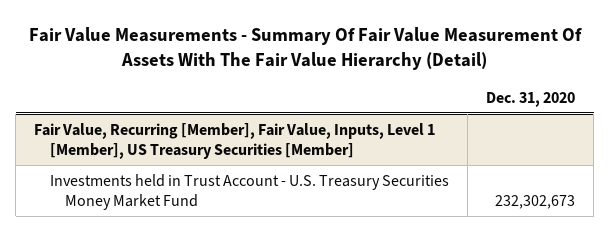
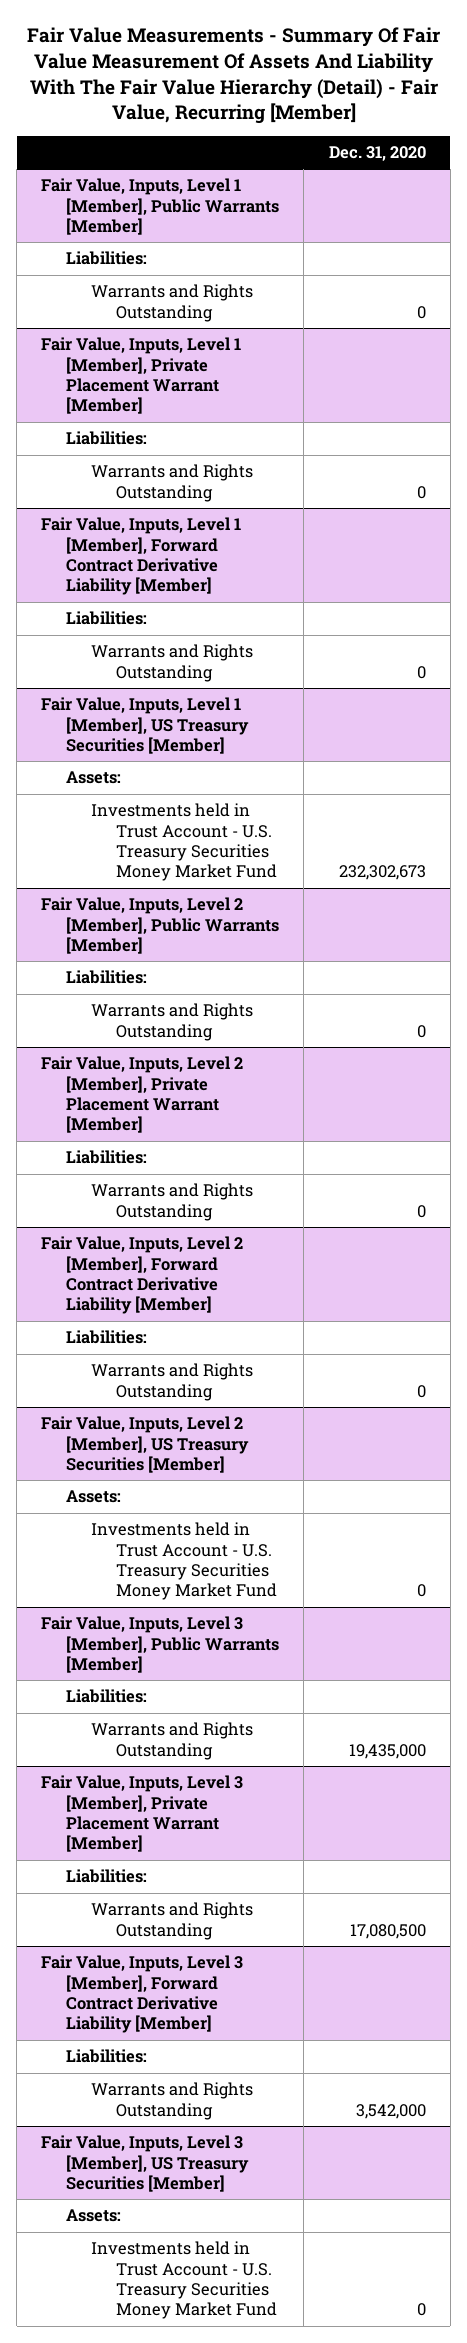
[28,26,582,70] Fair Value Measurements - Summary Of Fair Value Measurement Of Assets With The Fair Value Hierarchy (Detail) -> [26,27,440,125] Fair Value Measurements - Summary Of Fair Value Measurement Of Assets And Liability With The Fair Value Hierarchy (Detail) - Fair Value, Recurring [Member]
none -> [41,178,280,235] Fair Value, Inputs, Level 1 [Member], Public Warrants [Member]
none -> [66,251,148,266] Liabilities:
none -> [91,284,254,322] Warrants and Rights Outstanding
none -> [41,337,242,415] Fair Value, Inputs, Level 1 [Member], Private Placement Warrant [Member]
none -> [66,431,148,446] Liabilities:
none -> [91,464,254,502] Warrants and Rights Outstanding
none -> [41,517,242,596] Fair Value, Inputs, Level 1 [Member], Forward Contract Derivative Liability [Member]
none -> [66,611,148,626] Liabilities:
none -> [91,644,254,682] Warrants and Rights Outstanding
[34,122,436,160] Fair Value, Recurring [Member], Fair Value, Inputs, Level 1 [Member], US Treasury Securities [Member] -> [41,697,250,754] Fair Value, Inputs, Level 1 [Member], US Treasury Securities [Member]
none -> [66,771,122,785] Assets:
none -> [41,897,280,954] Fair Value, Inputs, Level 2 [Member], Public Warrants [Member]
none -> [66,970,148,985] Liabilities:
none -> [91,1003,254,1041] Warrants and Rights Outstanding
none -> [41,1056,244,1134] Fair Value, Inputs, Level 2 [Member], Private Placement Warrant [Member]
none -> [66,1150,148,1165] Liabilities:
none -> [91,1183,254,1221] Warrants and Rights Outstanding
none -> [41,1236,244,1315] Fair Value, Inputs, Level 2 [Member], Forward Contract Derivative Liability [Member]
none -> [66,1330,148,1345] Liabilities:
none -> [91,1363,254,1401] Warrants and Rights Outstanding
none -> [41,1416,250,1473] Fair Value, Inputs, Level 2 [Member], US Treasury Securities [Member]
none -> [66,1490,122,1504] Assets:
none -> [91,1522,277,1601] Investments held in Trust Account - U.S. Treasury Securities Money Market Fund
none -> [41,1616,280,1673] Fair Value, Inputs, Level 3 [Member], Public Warrants [Member]
none -> [66,1689,148,1704] Liabilities:
none -> [91,1722,254,1760] Warrants and Rights Outstanding
none -> [41,1775,244,1853] Fair Value, Inputs, Level 3 [Member], Private Placement Warrant [Member]
none -> [66,1869,148,1884] Liabilities:
none -> [91,1902,254,1940] Warrants and Rights Outstanding
none -> [41,1955,244,2034] Fair Value, Inputs, Level 3 [Member], Forward Contract Derivative Liability [Member]
none -> [66,2049,148,2064] Liabilities:
none -> [91,2082,254,2120] Warrants and Rights Outstanding
none -> [41,2135,250,2192] Fair Value, Inputs, Level 3 [Member], US Treasury Securities [Member]
none -> [66,2209,122,2223] Assets:
none -> [91,2241,277,2320] Investments held in Trust Account - U.S. Treasury Securities Money Market Fund

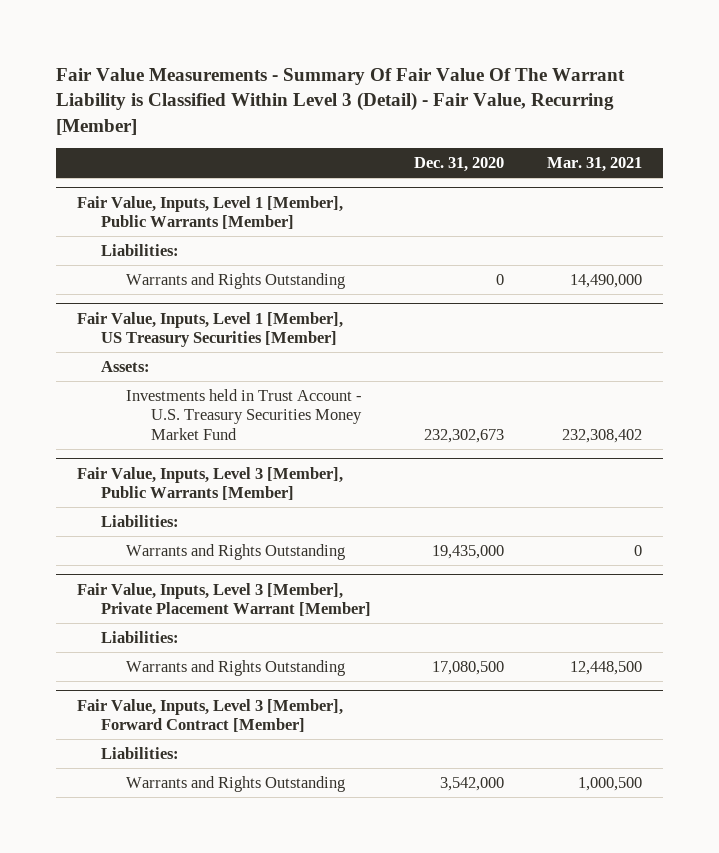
[26,27,440,125] Fair Value Measurements - Summary Of Fair Value Measurement Of Assets And Liability With The Fair Value Hierarchy (Detail) - Fair Value, Recurring [Member] -> [55,68,625,135] Fair Value Measurements - Summary Of Fair Value Of The Warrant Liability is Classified Within Level 3 (Detail) - Fair Value, Recurring [Member]
none -> [546,157,642,173] Mar. 31, 2021
[41,337,242,415] Fair Value, Inputs, Level 1 [Member], Private Placement Warrant [Member] -> none
[66,431,148,446] Liabilities: -> none
[91,464,254,502] Warrants and Rights Outstanding -> none
[41,517,242,596] Fair Value, Inputs, Level 1 [Member], Forward Contract Derivative Liability [Member] -> none
[66,611,148,626] Liabilities: -> none
[91,644,254,682] Warrants and Rights Outstanding -> none
[41,897,280,954] Fair Value, Inputs, Level 2 [Member], Public Warrants [Member] -> none
[66,970,148,985] Liabilities: -> none
[91,1003,254,1041] Warrants and Rights Outstanding -> none
[41,1056,244,1134] Fair Value, Inputs, Level 2 [Member], Private Placement Warrant [Member] -> none
[66,1150,148,1165] Liabilities: -> none
[91,1183,254,1221] Warrants and Rights Outstanding -> none
[41,1236,244,1315] Fair Value, Inputs, Level 2 [Member], Forward Contract Derivative Liability [Member] -> none
[66,1330,148,1345] Liabilities: -> none
[91,1363,254,1401] Warrants and Rights Outstanding -> none
[41,1416,250,1473] Fair Value, Inputs, Level 2 [Member], US Treasury Securities [Member] -> none
[66,1490,122,1504] Assets: -> none
[91,1522,277,1601] Investments held in Trust Account - U.S. Treasury Securities Money Market Fund -> none
[41,1955,244,2034] Fair Value, Inputs, Level 3 [Member], Forward Contract Derivative Liability [Member] -> [76,698,343,733] Fair Value, Inputs, Level 3 [Member], Forward Contract [Member]
[41,2135,250,2192] Fair Value, Inputs, Level 3 [Member], US Treasury Securities [Member] -> none
[66,2209,122,2223] Assets: -> none
[91,2241,277,2320] Investments held in Trust Account - U.S. Treasury Securities Money Market Fund -> none

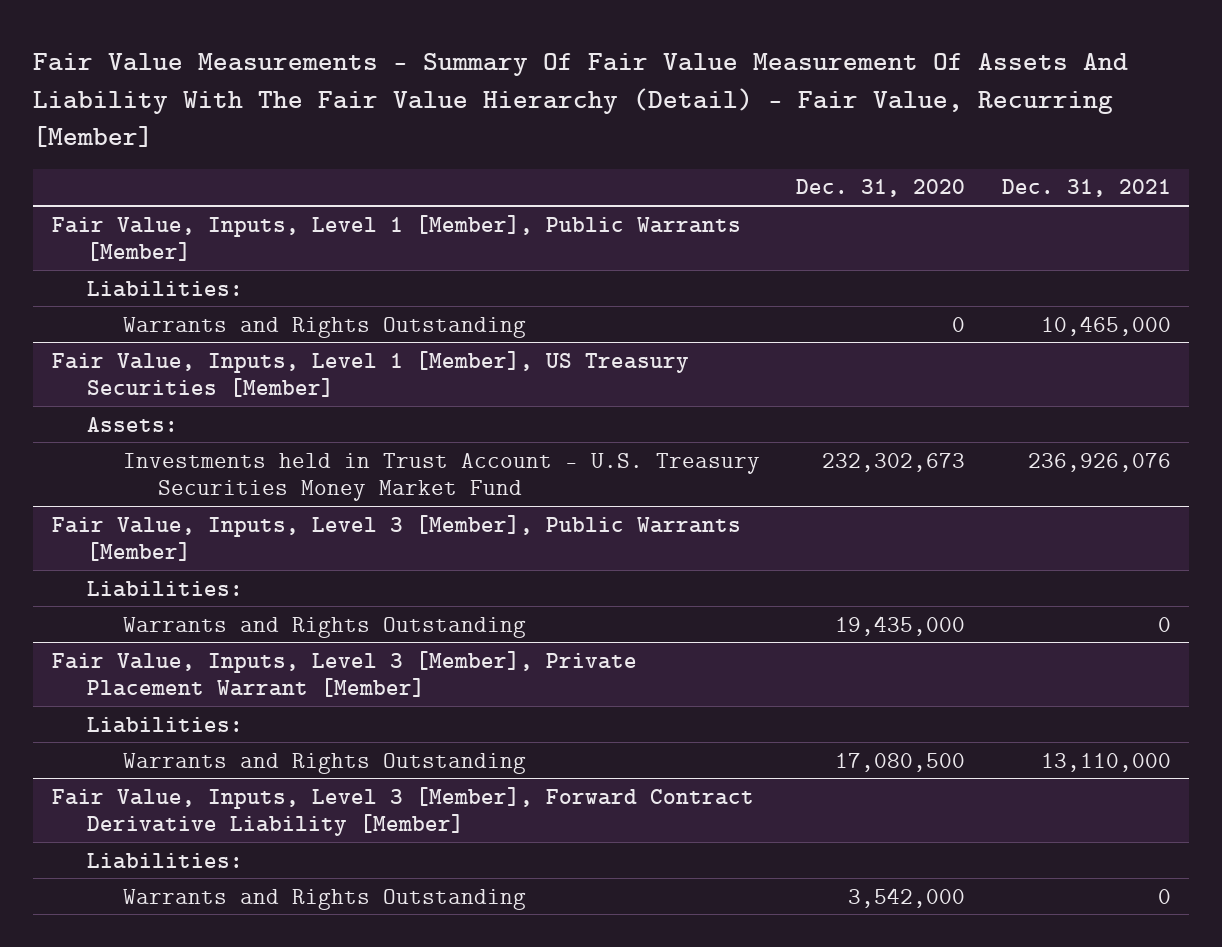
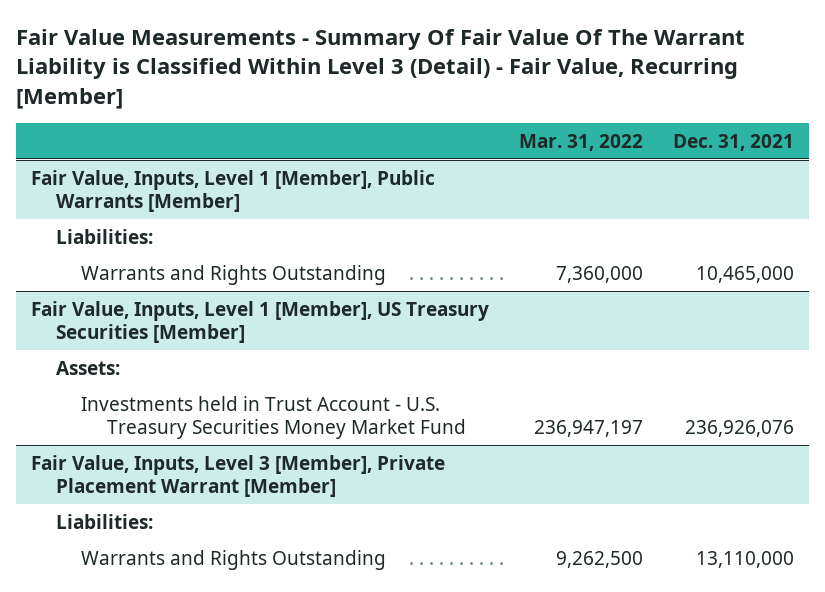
[33,53,1129,147] Fair Value Measurements - Summary Of Fair Value Measurement Of Assets And Liability With The Fair Value Hierarchy (Detail) - Fair Value, Recurring [Member] -> [15,28,745,109] Fair Value Measurements - Summary Of Fair Value Of The Warrant Liability is Classified Within Level 3 (Detail) - Fair Value, Recurring [Member]
[796,179,966,198] Dec. 31, 2020 -> none
none -> [518,133,643,151] Mar. 31, 2022
[51,514,741,562] Fair Value, Inputs, Level 3 [Member], Public Warrants [Member] -> none
[87,580,244,597] Liabilities: -> none
[122,616,526,638] Warrants and Rights Outstanding -> none
[51,786,754,837] Fair Value, Inputs, Level 3 [Member], Forward Contract Derivative Liability [Member] -> none
[87,852,244,869] Liabilities: -> none
[122,888,526,910] Warrants and Rights Outstanding -> none

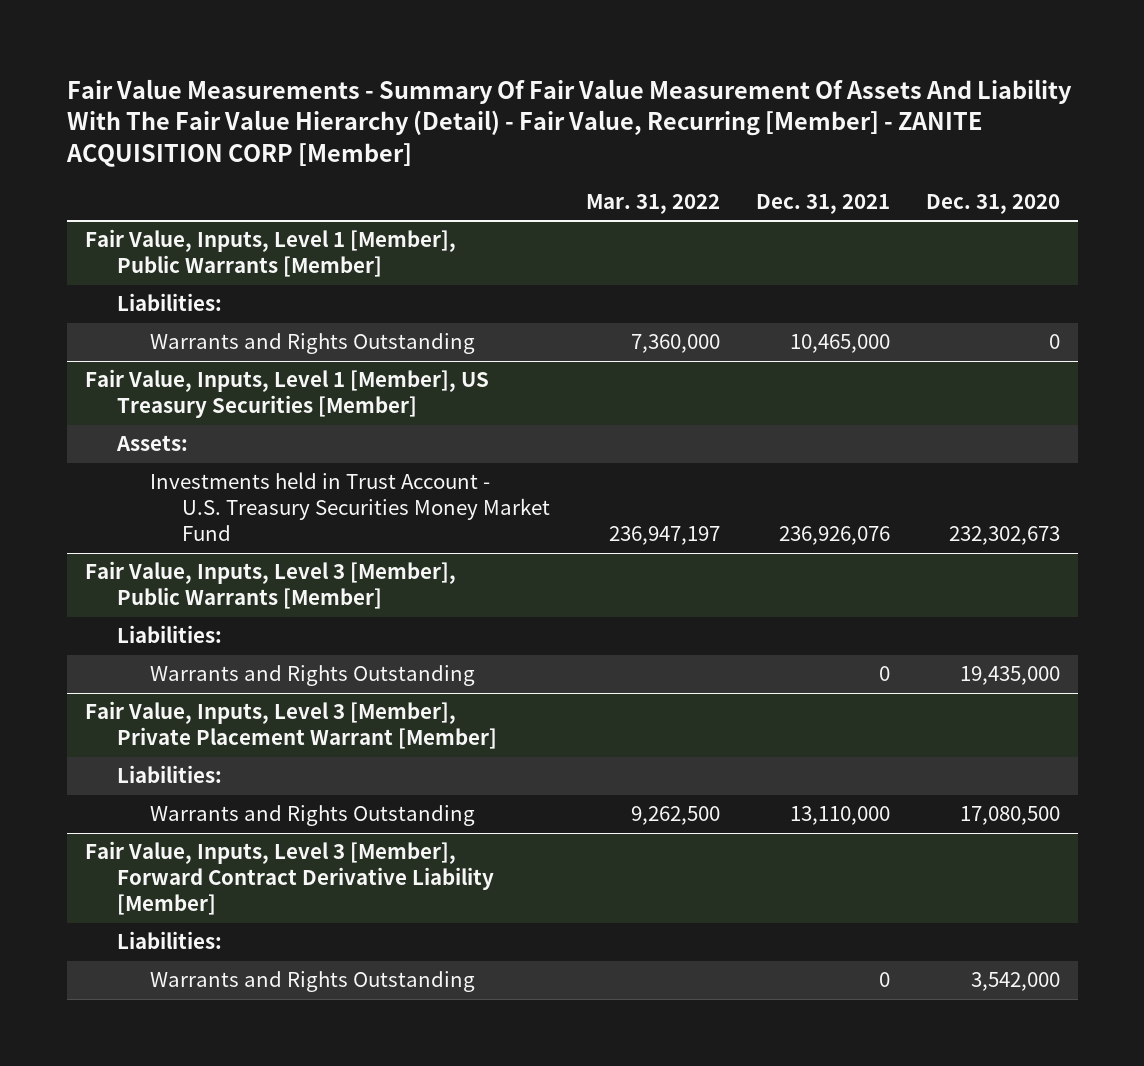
[15,28,745,109] Fair Value Measurements - Summary Of Fair Value Of The Warrant Liability is Classified Within Level 3 (Detail) - Fair Value, Recurring [Member] -> [65,78,1072,168] Fair Value Measurements - Summary Of Fair Value Measurement Of Assets And Liability With The Fair Value Hierarchy (Detail) - Fair Value, Recurring [Member] - ZANITE ACQUISITION CORP [Member]
none -> [925,194,1060,215] Dec. 31, 2020
none -> [84,561,456,610] Fair Value, Inputs, Level 3 [Member], Public Warrants [Member]
none -> [117,625,223,644] Liabilities:
none -> [149,665,475,687] Warrants and Rights Outstanding
none -> [84,841,495,916] Fair Value, Inputs, Level 3 [Member], Forward Contract Derivative Liability [Member]
none -> [117,931,223,950] Liabilities:
none -> [149,971,475,993] Warrants and Rights Outstanding

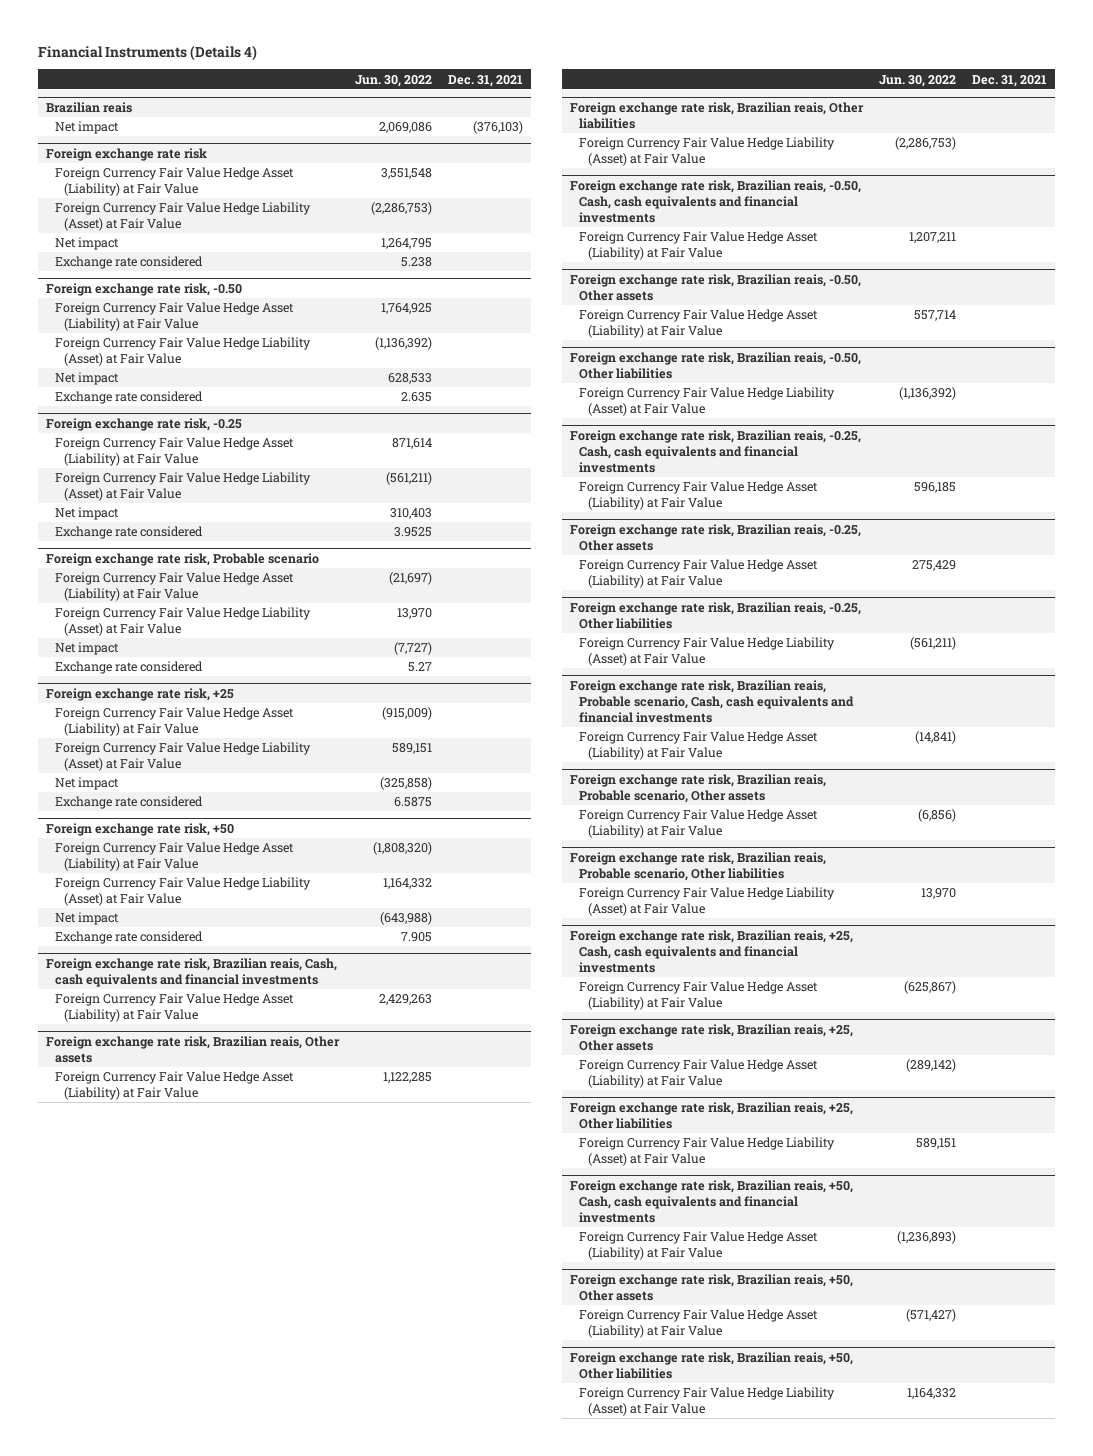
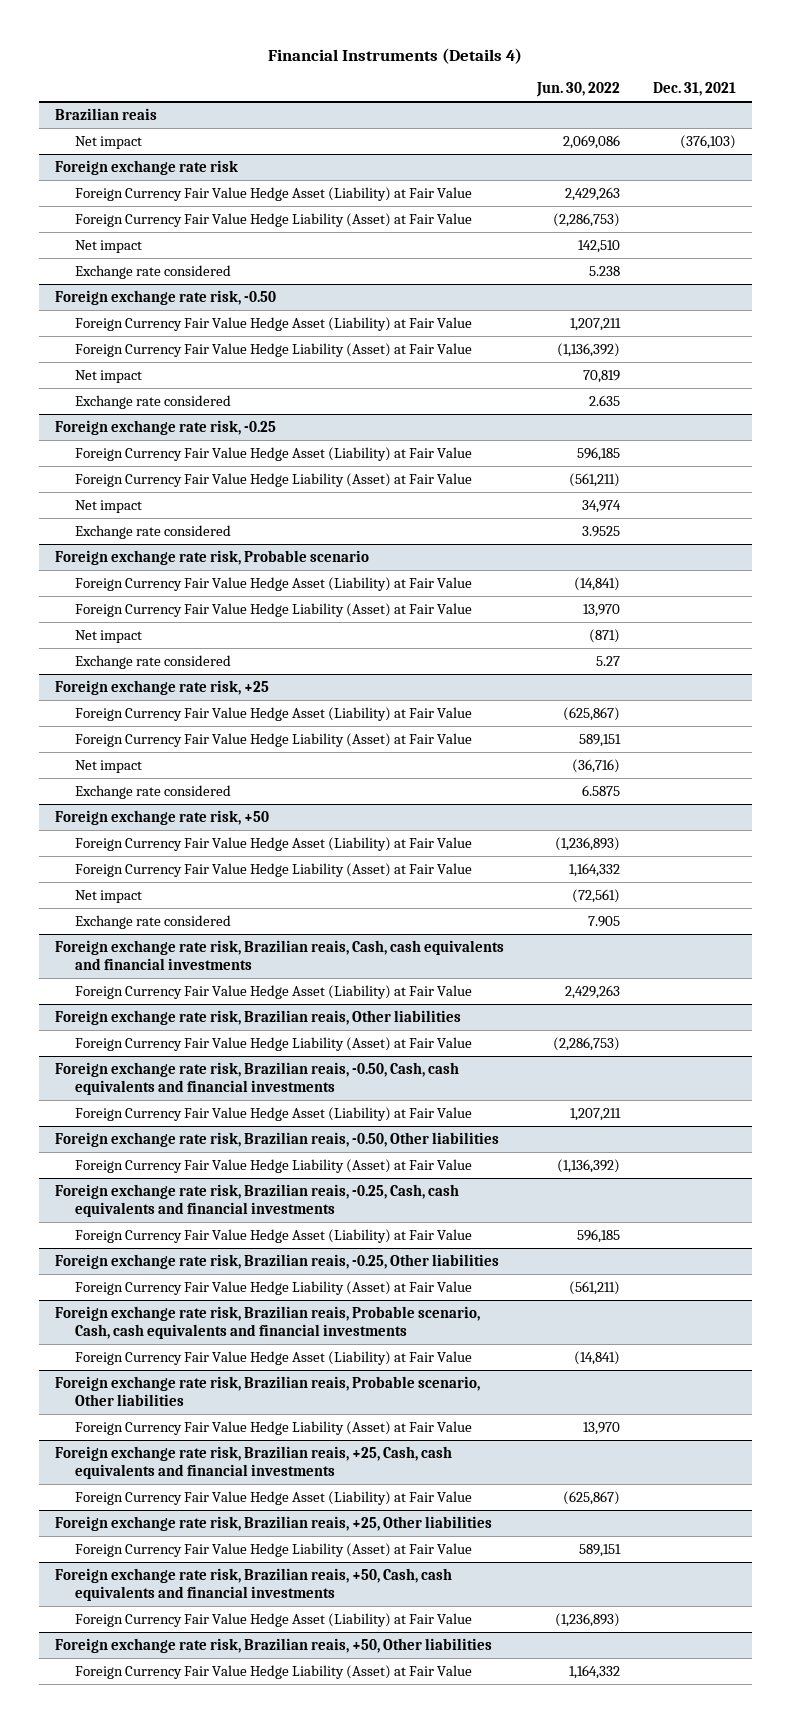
[381,168,433,180] 3,551,548 -> [564,186,620,201] 2,429,263
[381,238,433,250] 1,264,795 -> [577,239,620,253] 142,510
[381,303,433,315] 1,764,925 -> [569,317,621,331] 1,207,211
[388,373,433,385] 628,533 -> [582,369,620,383] 70,819
[392,438,433,450] 871,614 -> [576,446,620,461] 596,185
[390,508,433,520] 310,403 -> [581,499,621,513] 34,974
[389,572,433,586] (21,697) -> [573,576,620,591] (14,841)
[394,642,433,656] (7,727) -> [588,628,620,643] (871)
[382,707,433,721] (915,009) -> [562,706,620,721] (625,867)
[380,777,433,791] (325,858) -> [571,758,620,773] (36,716)
[373,842,433,856] (1,808,320) -> [554,836,620,851] (1,236,893)
[380,912,433,926] (643,988) -> [571,888,620,903] (72,561)
[46,1036,341,1063] Foreign exchange rate risk, Brazilian reais, Other assets -> none
[55,1071,295,1100] Foreign Currency Fair Value Hedge Asset (Liability) at Fair Value -> none
[569,274,861,301] Foreign exchange rate risk, Brazilian reais, -0.50, Other assets -> none
[578,309,818,338] Foreign Currency Fair Value Hedge Asset (Liability) at Fair Value -> none
[569,524,861,551] Foreign exchange rate risk, Brazilian reais, -0.25, Other assets -> none
[578,559,818,588] Foreign Currency Fair Value Hedge Asset (Liability) at Fair Value -> none
[569,774,826,803] Foreign exchange rate risk, Brazilian reais, Probable scenario, Other assets -> none
[578,809,818,838] Foreign Currency Fair Value Hedge Asset (Liability) at Fair Value -> none
[569,1024,853,1051] Foreign exchange rate risk, Brazilian reais, +25, Other assets -> none
[578,1059,818,1088] Foreign Currency Fair Value Hedge Asset (Liability) at Fair Value -> none
[569,1274,853,1301] Foreign exchange rate risk, Brazilian reais, +50, Other assets -> none
[578,1309,818,1338] Foreign Currency Fair Value Hedge Asset (Liability) at Fair Value -> none

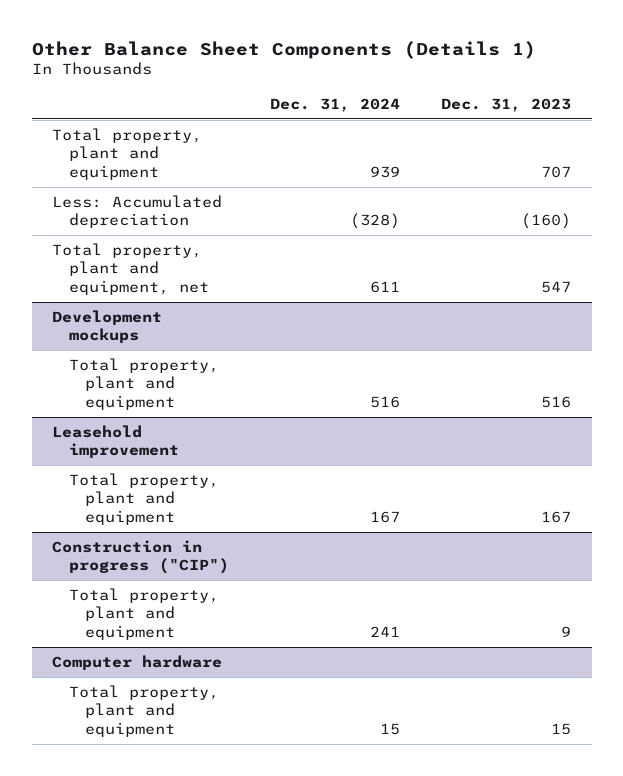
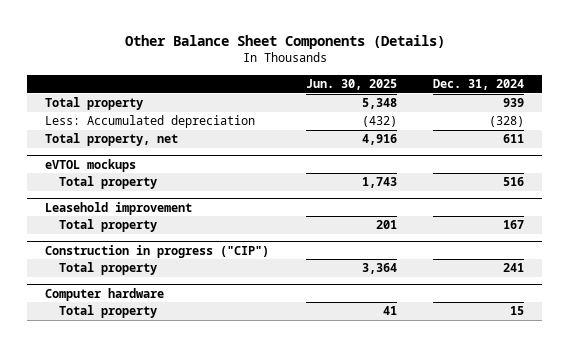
[31,40,536,59] Other Balance Sheet Components (Details 1) -> [124,34,445,49] Other Balance Sheet Components (Details)
[441,98,572,113] Dec. 31, 2023 -> none
none -> [305,78,397,90] Jun. 30, 2025
[52,128,203,180] Total property, plant and equipment -> [45,97,144,111] Total property
[52,243,209,295] Total property, plant and equipment, net -> [45,133,179,147] Total property, net
[52,310,163,344] Development mockups -> [45,158,137,172] eVTOL mockups
[68,358,219,410] Total property, plant and equipment -> [58,176,157,190] Total property
[68,473,219,525] Total property, plant and equipment -> [58,219,157,233] Total property
[68,588,219,640] Total property, plant and equipment -> [58,262,157,276] Total property
[68,685,219,737] Total property, plant and equipment -> [58,305,157,319] Total property

